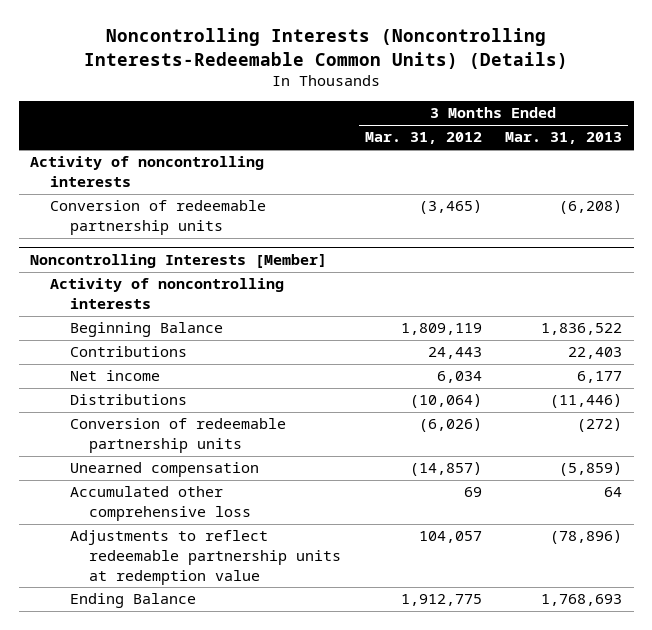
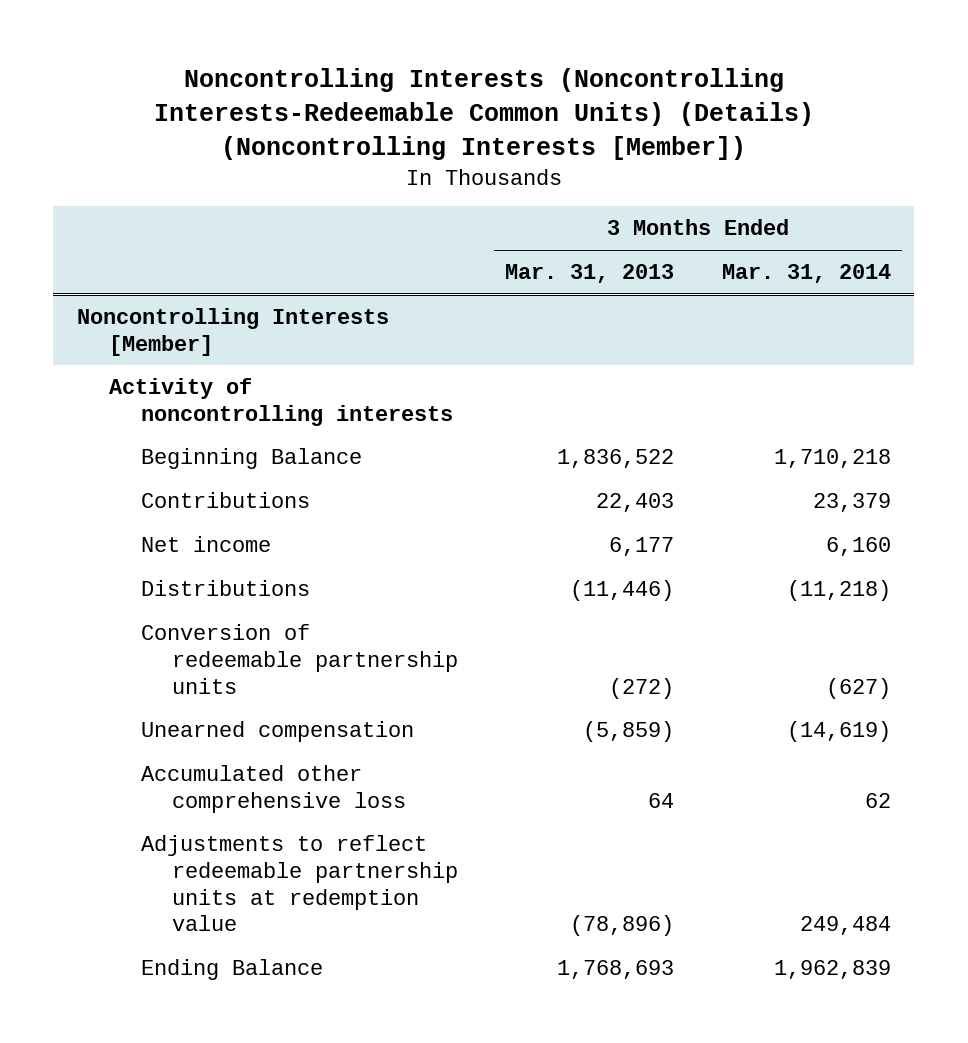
[84,28,569,69] Noncontrolling Interests (Noncontrolling Interests-Redeemable Common Units) (Details) -> [153,68,814,161] Noncontrolling Interests (Noncontrolling Interests-Redeemable Common Units) (Details) (Noncontrolling Interests [Member])
[364,132,482,145] Mar. 31, 2012 -> none
none -> [721,264,891,284] Mar. 31, 2014
[30,156,265,188] Activity of noncontrolling interests -> none
[50,200,267,236] Conversion of redeemable partnership units -> none

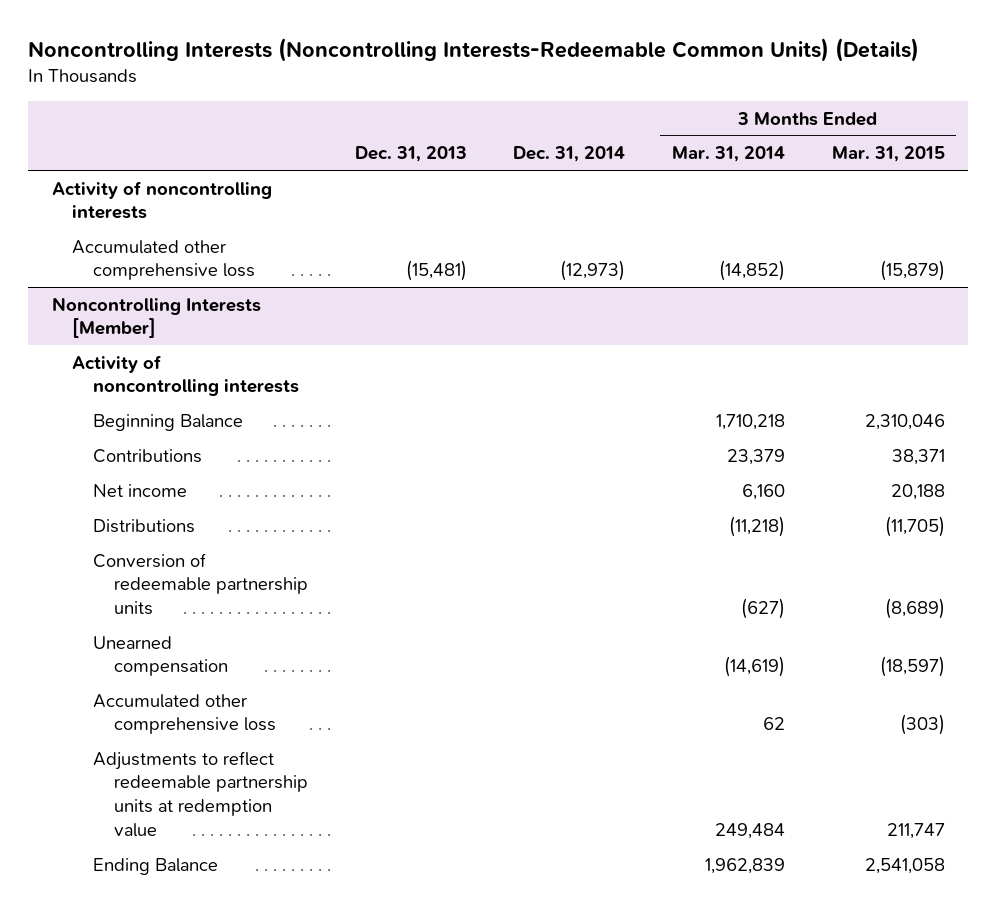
[153,68,814,161] Noncontrolling Interests (Noncontrolling Interests-Redeemable Common Units) (Details) (Noncontrolling Interests [Member]) -> [28,38,920,63] Noncontrolling Interests (Noncontrolling Interests-Redeemable Common Units) (Details)
[505,264,675,284] Mar. 31, 2013 -> none
none -> [354,146,467,163] Dec. 31, 2013
none -> [513,146,626,163] Dec. 31, 2014
none -> [831,146,945,163] Mar. 31, 2015
none -> [51,180,272,220] Activity of noncontrolling interests
none -> [72,239,256,281] Accumulated other comprehensive loss

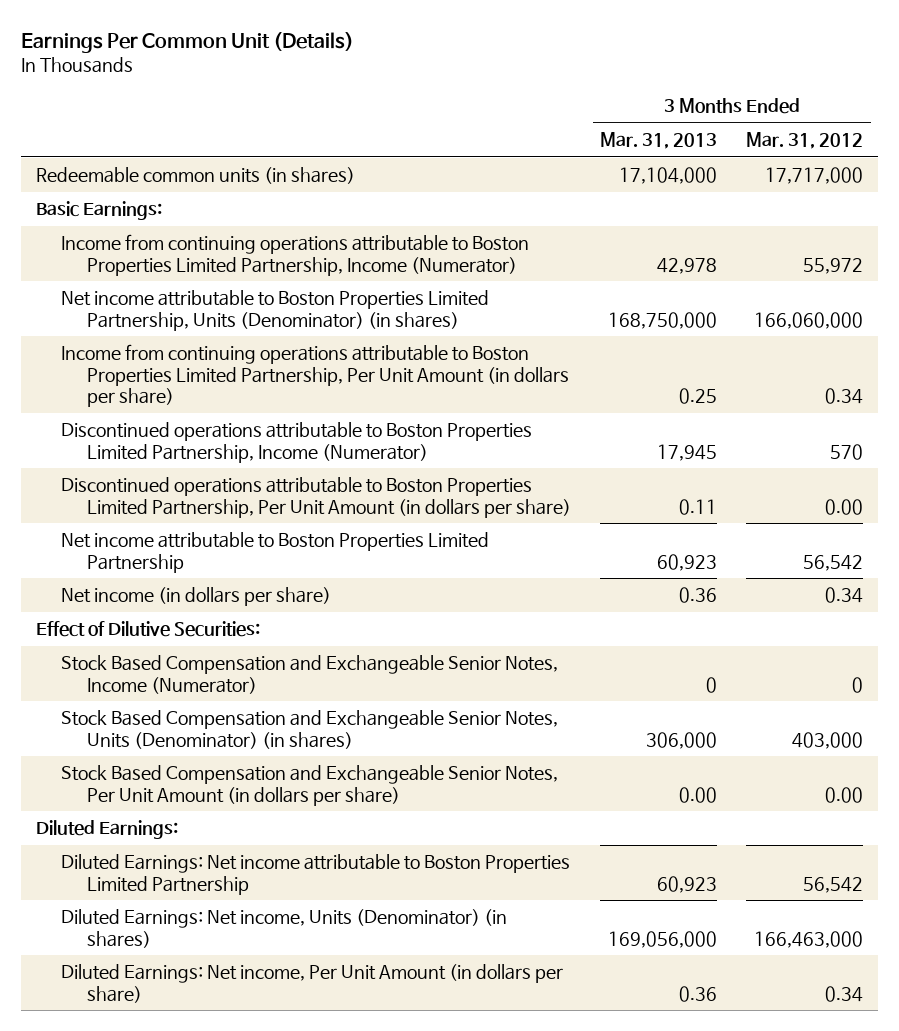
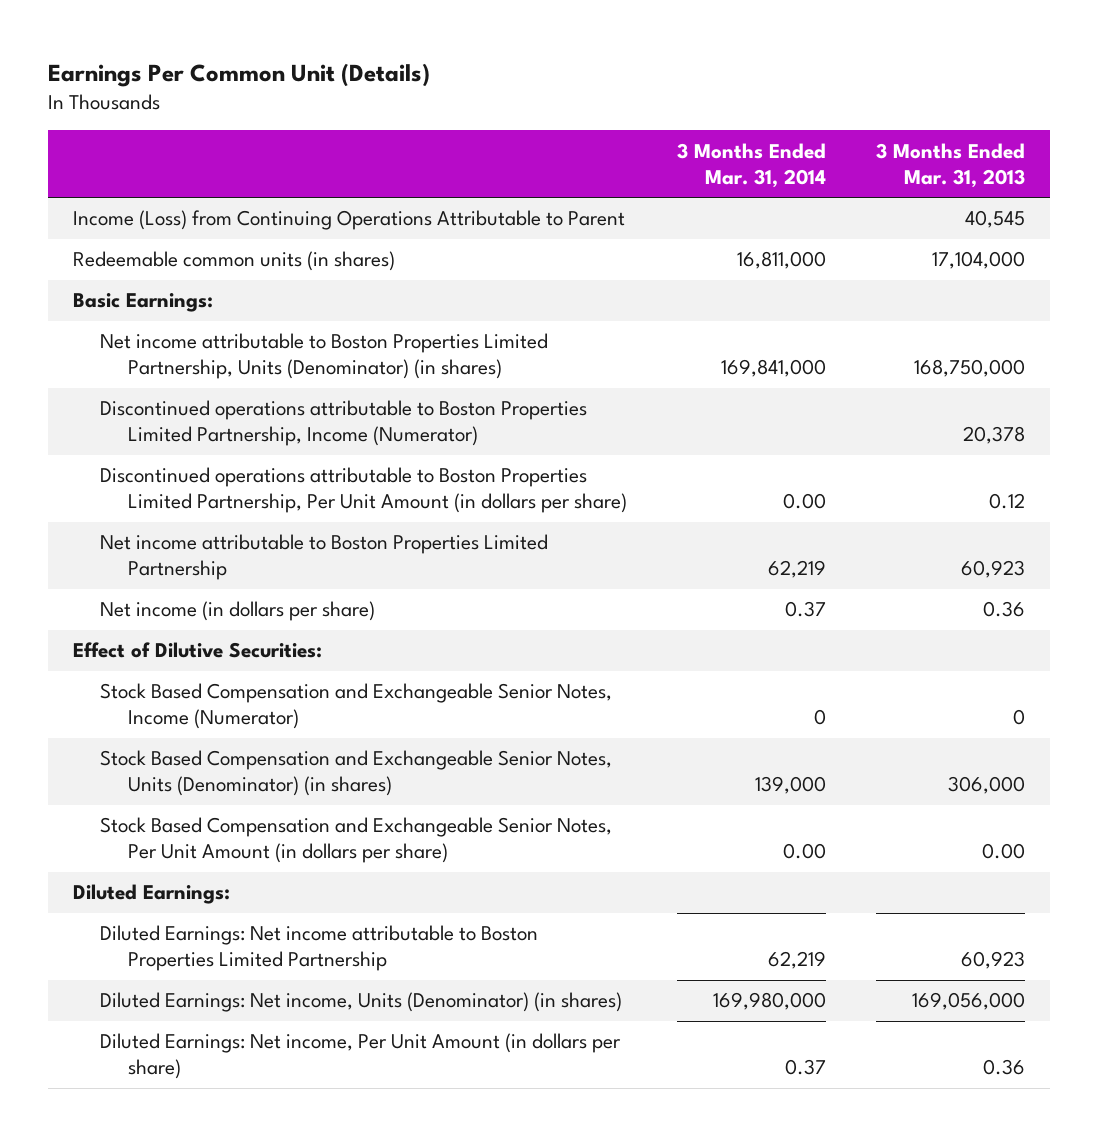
[746,131,864,149] Mar. 31, 2012 -> none
none -> [677,142,827,188] 3 Months Ended Mar. 31, 2014
none -> [72,210,625,231] Income (Loss) from Continuing Operations Attributable to Parent
[61,234,530,276] Income from continuing operations attributable to Boston Properties Limited Partnership, Income (Numerator) -> none
[61,344,570,407] Income from continuing operations attributable to Boston Properties Limited Partnership, Per Unit Amount (in dollars per share) -> none
[657,443,718,461] 17,945 -> [963,426,1026,445] 20,378
[679,498,718,515] 0.11 -> [989,493,1026,510] 0.12

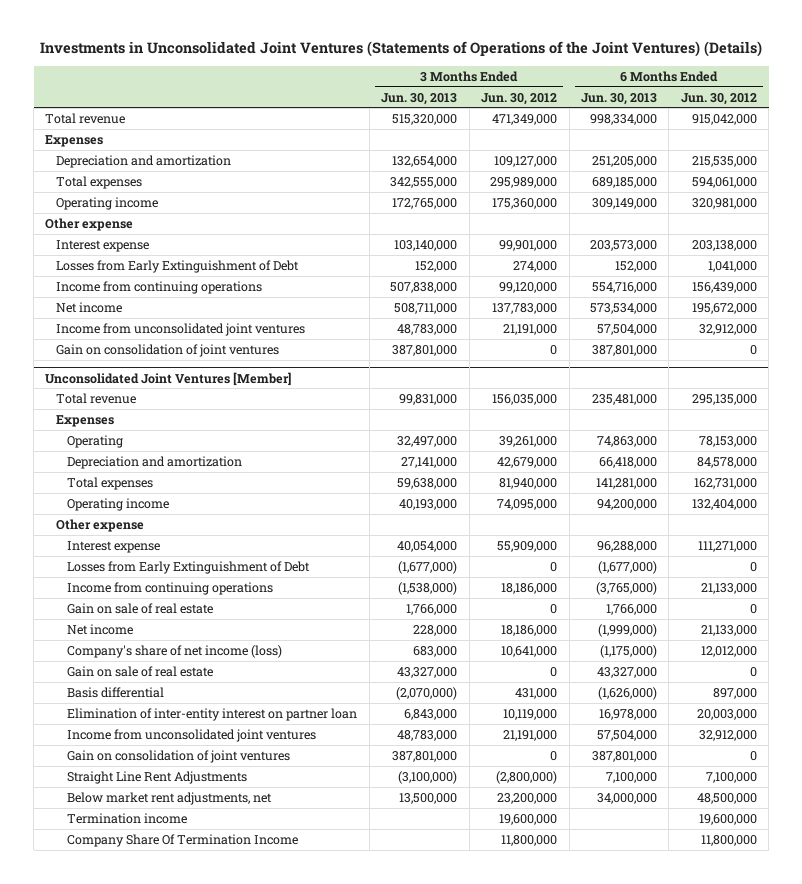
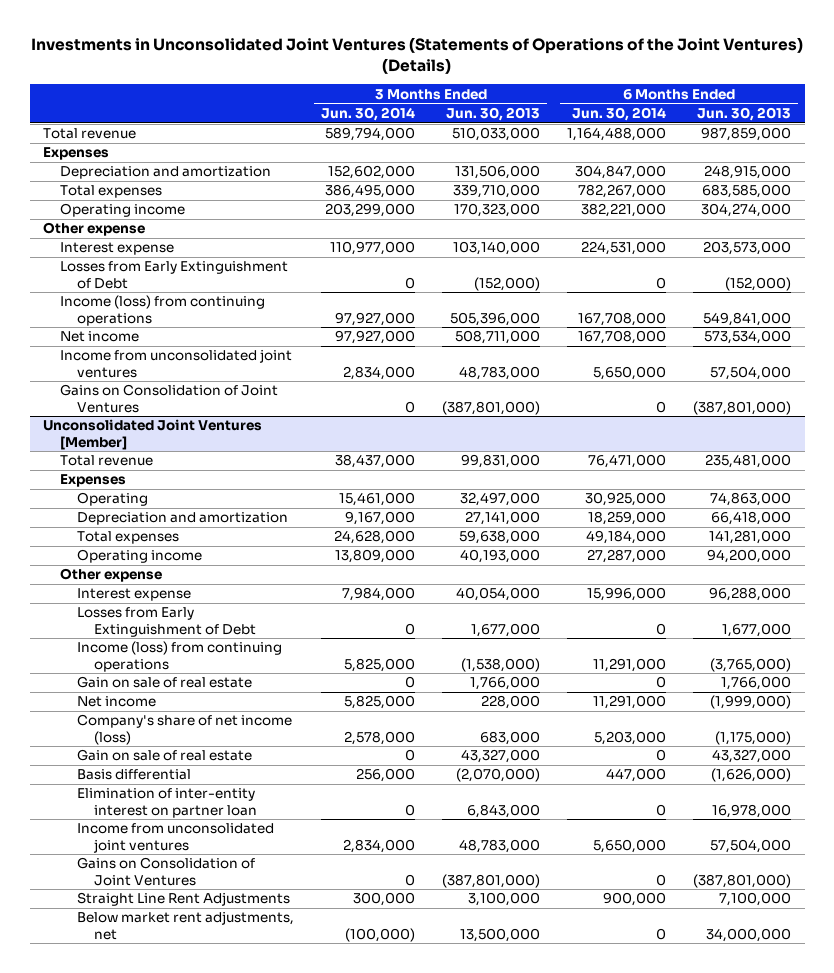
[481,92,558,105] Jun. 30, 2012 -> none
[680,92,757,105] Jun. 30, 2012 -> none
none -> [321,107,416,122] Jun. 30, 2014
none -> [572,107,667,122] Jun. 30, 2014
[392,113,458,125] 515,320,000 -> [452,127,541,142] 510,033,000
[590,113,658,125] 998,334,000 -> [701,127,792,142] 987,859,000
[392,155,458,167] 132,654,000 -> [455,165,541,180] 131,506,000
[592,155,658,167] 251,205,000 -> [704,165,792,180] 248,915,000
[390,176,458,188] 342,555,000 -> [453,184,541,199] 339,710,000
[592,176,658,188] 689,185,000 -> [702,184,792,199] 683,585,000
[392,197,458,209] 172,765,000 -> [454,203,541,218] 170,323,000
[592,197,658,209] 309,149,000 -> [701,203,792,218] 304,274,000
[415,260,458,272] 152,000 -> [474,276,541,291] (152,000)
[615,260,658,272] 152,000 -> [725,276,792,291] (152,000)
[56,280,263,294] Income from continuing operations -> [60,295,266,326] Income (loss) from continuing operations
[390,281,458,293] 507,838,000 -> [450,311,541,326] 505,396,000
[592,281,658,293] 554,716,000 -> [703,311,792,326] 549,841,000
[56,343,280,357] Gain on consolidation of joint ventures -> [60,384,279,413] Gains on Consolidation of Joint Ventures
[392,344,458,356] 387,801,000 -> [442,400,541,415] (387,801,000)
[592,344,658,356] 387,801,000 -> [693,400,792,415] (387,801,000)
[398,560,458,574] (1,677,000) -> [471,622,541,637] 1,677,000
[598,560,658,574] (1,677,000) -> [722,622,792,637] 1,677,000
[67,581,274,595] Income from continuing operations -> [77,641,283,672] Income (loss) from continuing operations
[67,749,291,763] Gain on consolidation of joint ventures -> [77,857,256,886] Gains on Consolidation of Joint Ventures
[392,750,458,762] 387,801,000 -> [442,873,541,888] (387,801,000)
[592,750,658,762] 387,801,000 -> [693,873,792,888] (387,801,000)
[398,770,458,784] (3,100,000) -> [468,892,541,907] 3,100,000
[67,812,188,824] Termination income -> none
[67,833,299,847] Company Share Of Termination Income -> none

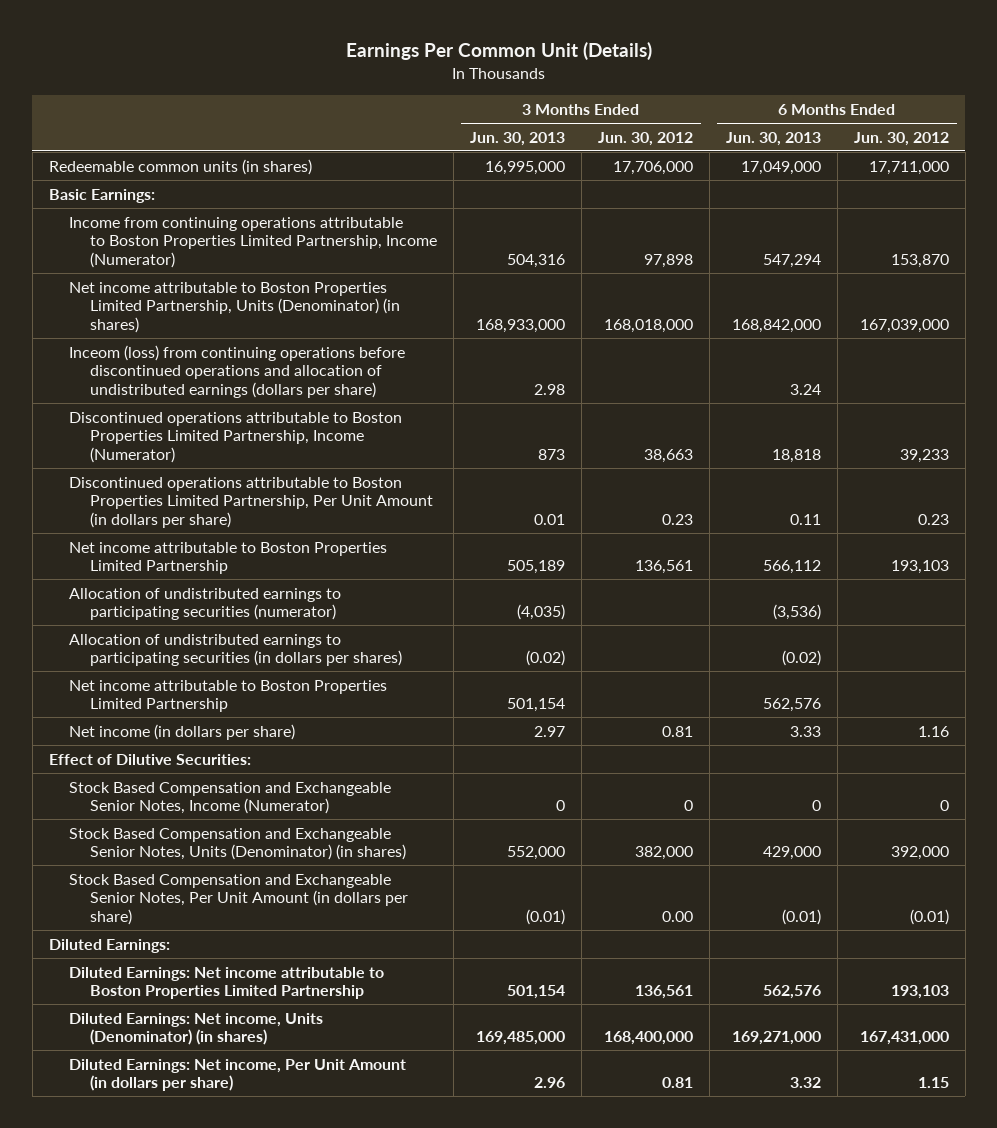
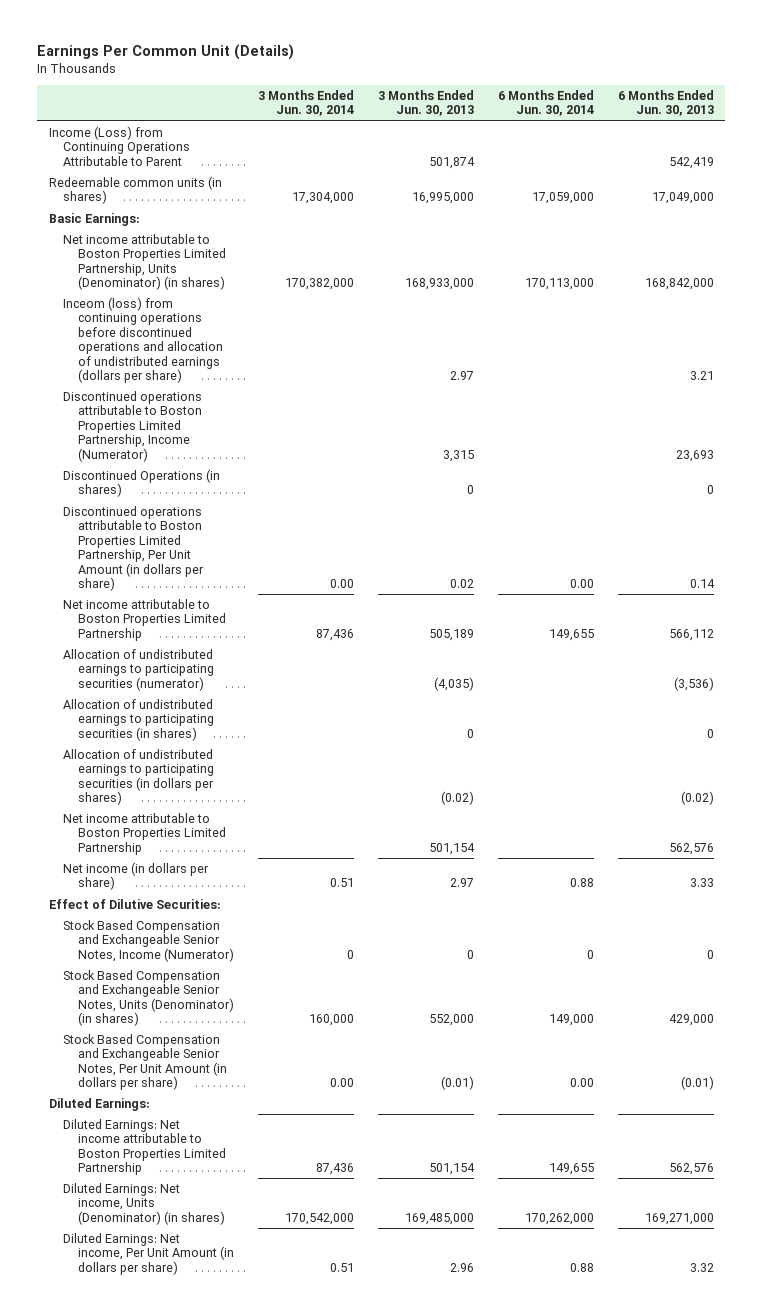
[597,131,693,146] Jun. 30, 2012 -> none
[853,131,949,146] Jun. 30, 2012 -> none
none -> [257,90,354,117] 3 Months Ended Jun. 30, 2014
none -> [497,90,594,117] 6 Months Ended Jun. 30, 2014
none -> [48,125,191,166] Income (Loss) from Continuing Operations Attributable to Parent
[69,216,437,269] Income from continuing operations attributable to Boston Properties Limited Partnership, Income (Numerator) -> none
[533,384,565,396] 2.98 -> [449,370,474,380] 2.97
[789,384,821,396] 3.24 -> [689,370,714,380] 3.21
[537,449,565,461] 873 -> [442,449,474,462] 3,315
[771,449,821,464] 18,818 -> [675,449,714,462] 23,693
none -> [63,468,221,498] Discontinued Operations (in shares)
[533,514,565,526] 0.01 -> [449,578,474,588] 0.02
[789,514,821,526] 0.11 -> [689,578,715,588] 0.14
none -> [63,698,214,741] Allocation of undistributed earnings to participating securities (in shares)

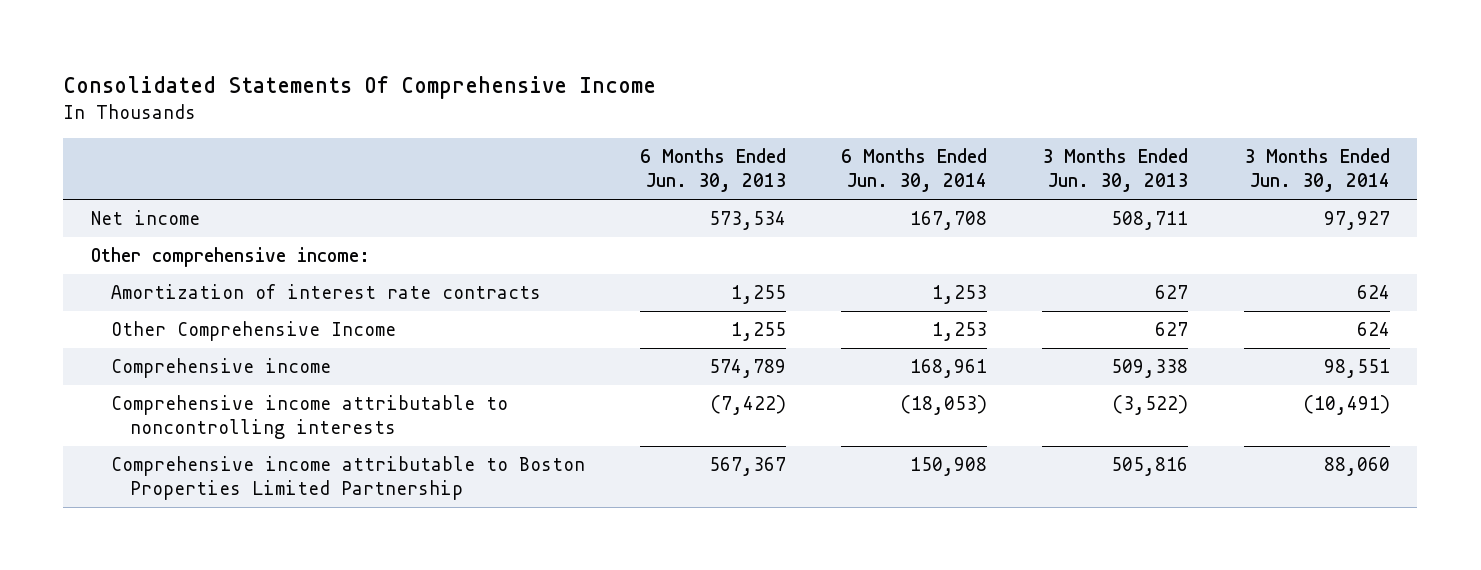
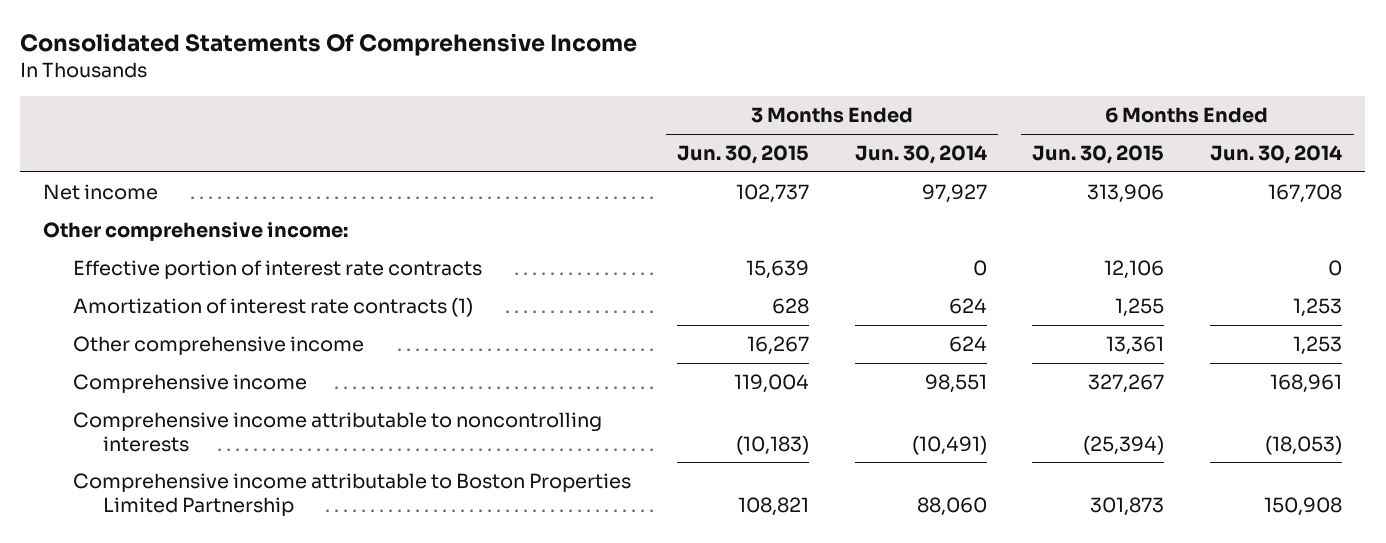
[639,148,786,193] 6 Months Ended Jun. 30, 2013 -> none
[1042,148,1189,193] 3 Months Ended Jun. 30, 2013 -> none
none -> [676,145,809,165] Jun. 30, 2015
none -> [1032,145,1165,165] Jun. 30, 2015
none -> [73,259,483,279] Effective portion of interest rate contracts
[110,284,541,300] Amortization of interest rate contracts -> [73,296,474,317] Amortization of interest rate contracts (1)
[110,321,396,342] Other Comprehensive Income -> [73,335,365,355] Other comprehensive income

